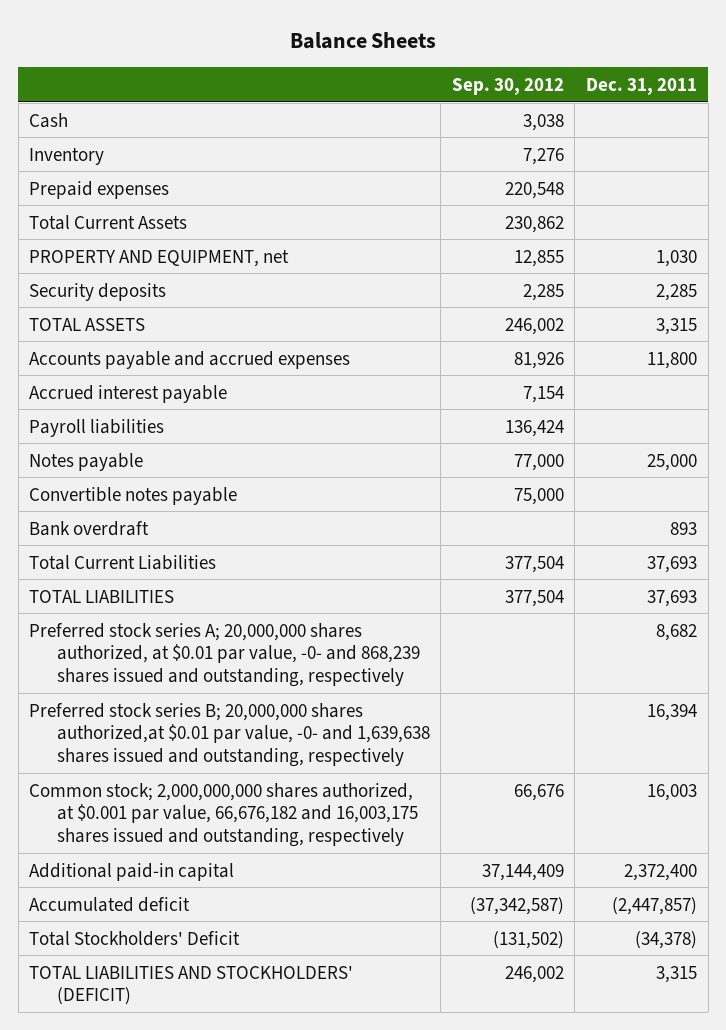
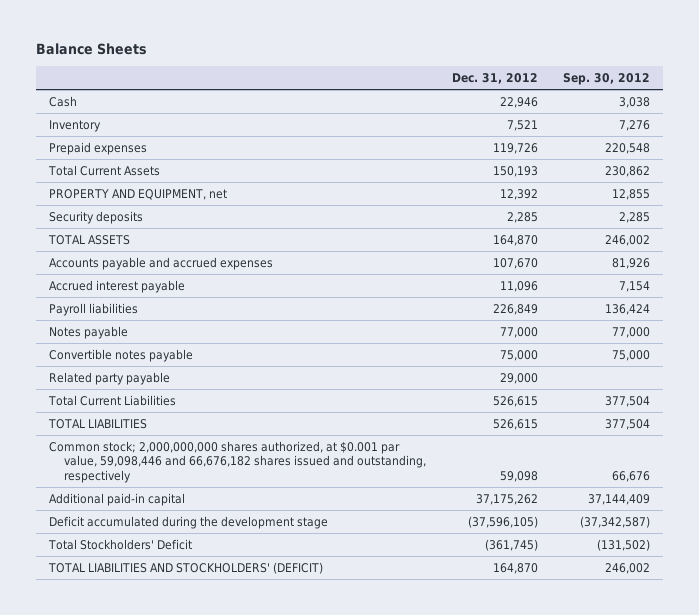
[586,77,698,95] Dec. 31, 2011 -> none
none -> [451,72,538,84] Dec. 31, 2012
[29,520,150,536] Bank overdraft -> none
none -> [49,371,171,385] Related party payable
[29,622,420,688] Preferred stock series A; 20,000,000 shares authorized, at $0.01 par value, -0- and 868,239 shares issued and outstanding, respectively -> none
[29,702,430,768] Preferred stock series B; 20,000,000 shares authorized,at $0.01 par value, -0- and 1,639,638 shares issued and outstanding, respectively -> none
[29,782,418,848] Common stock; 2,000,000,000 shares authorized, at $0.001 par value, 66,676,182 and 16,003,175 shares issued and outstanding, respectively -> [49,440,427,483] Common stock; 2,000,000,000 shares authorized, at $0.001 par value, 59,098,446 and 66,676,182 shares issued and outstanding, respectively
[29,896,191,912] Accumulated deficit -> [49,515,329,529] Deficit accumulated during the development stage

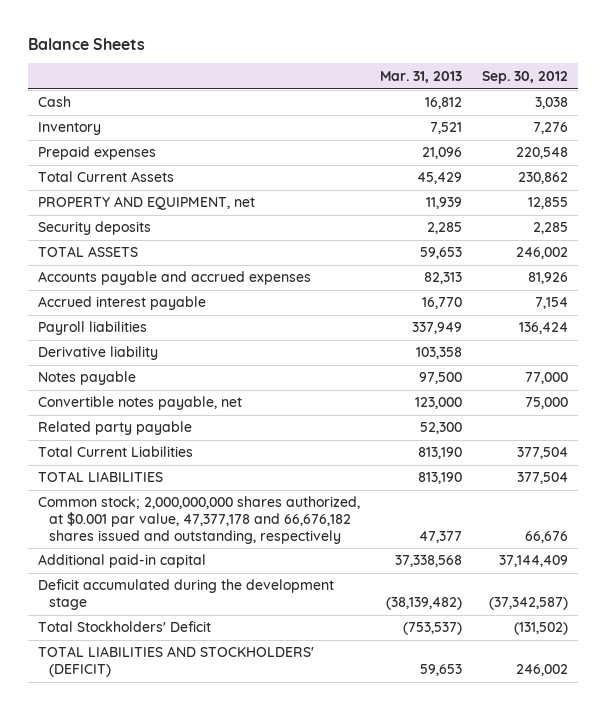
[451,72,538,84] Dec. 31, 2012 -> none
none -> [379,70,462,83] Mar. 31, 2013
none -> [38,346,159,361] Derivative liability
[49,348,194,362] Convertible notes payable -> [38,396,243,411] Convertible notes payable, net
[49,440,427,483] Common stock; 2,000,000,000 shares authorized, at $0.001 par value, 59,098,446 and 66,676,182 shares issued and outstanding, respectively -> [38,496,361,544] Common stock; 2,000,000,000 shares authorized, at $0.001 par value, 47,377,178 and 66,676,182 shares issued and outstanding, respectively

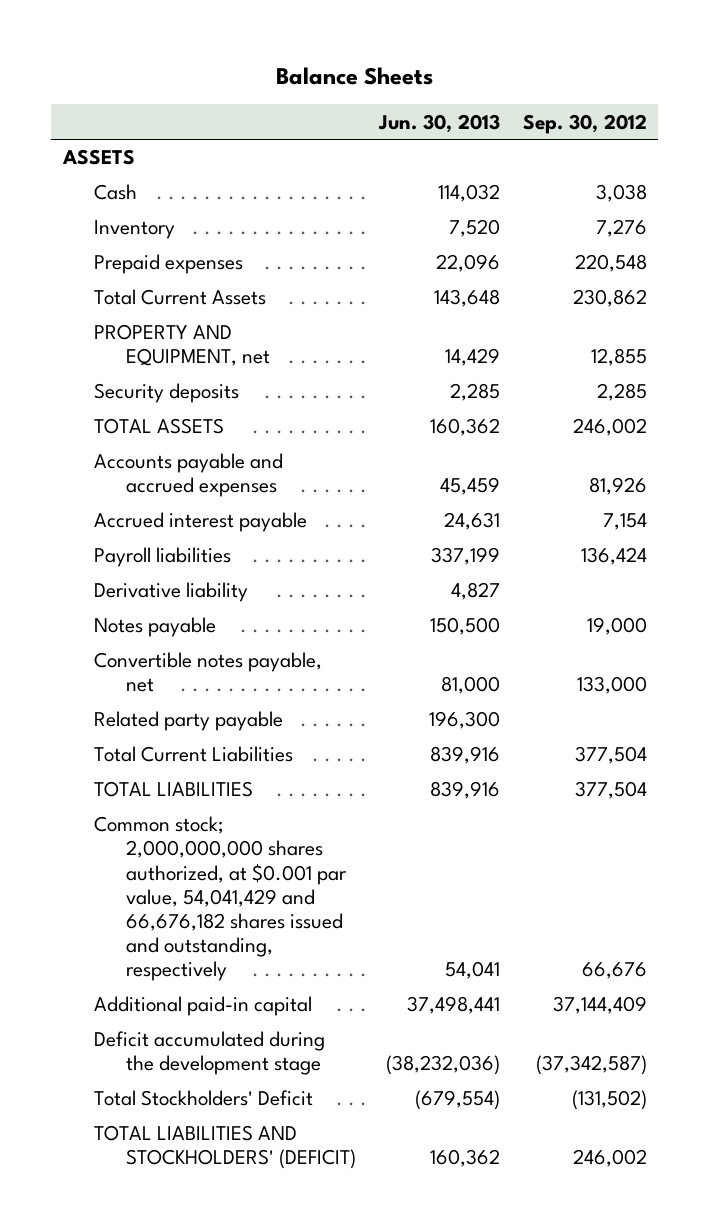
[379,70,462,83] Mar. 31, 2013 -> none
none -> [377,113,500,133] Jun. 30, 2013
none -> [61,149,135,166] ASSETS
[524,372,568,385] 77,000 -> [586,617,647,636] 19,000
[524,397,568,410] 75,000 -> [576,676,647,695] 133,000
[38,496,361,544] Common stock; 2,000,000,000 shares authorized, at $0.001 par value, 47,377,178 and 66,676,182 shares issued and outstanding, respectively -> [94,816,347,981] Common stock; 2,000,000,000 shares authorized, at $0.001 par value, 54,041,429 and 66,676,182 shares issued and outstanding, respectively

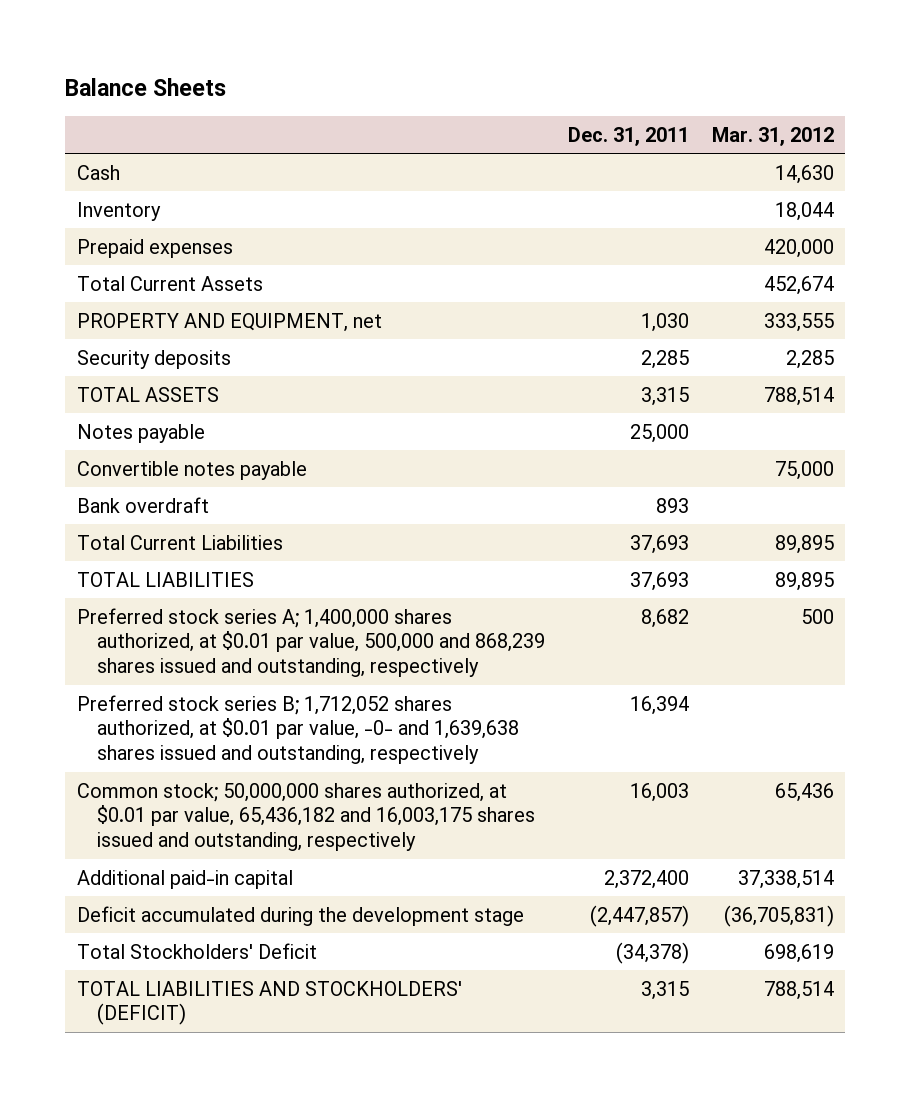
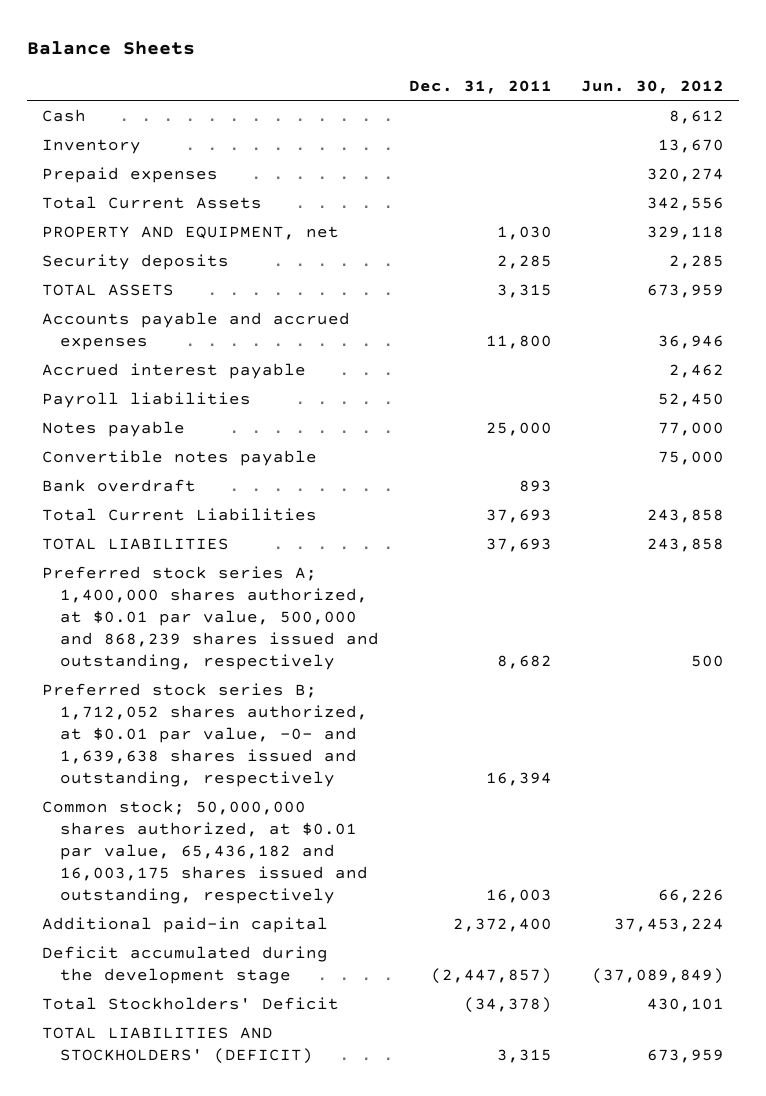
[711,126,834,146] Mar. 31, 2012 -> none
none -> [581,79,725,94] Jun. 30, 2012
none -> [41,311,350,350] Accounts payable and accrued expenses
none -> [41,362,306,379] Accrued interest payable
none -> [41,391,251,408] Payroll liabilities

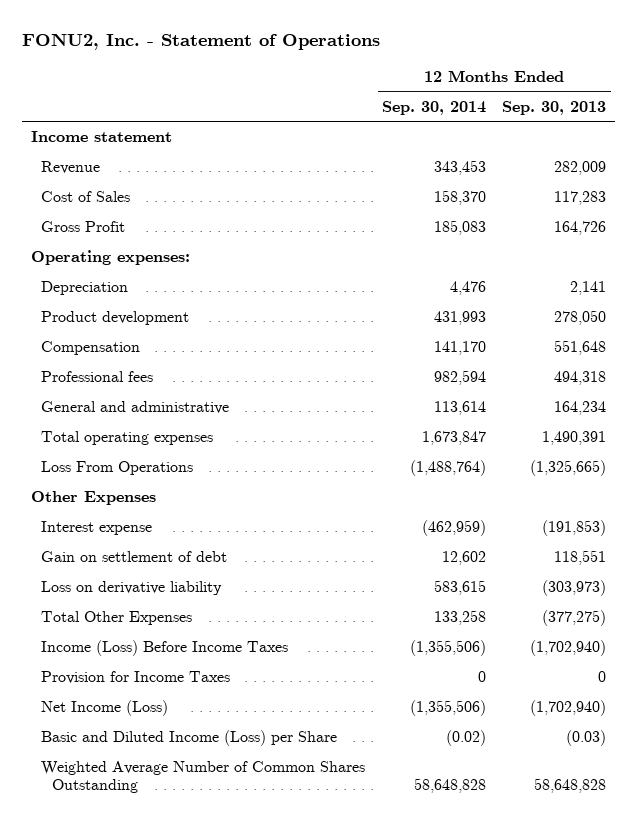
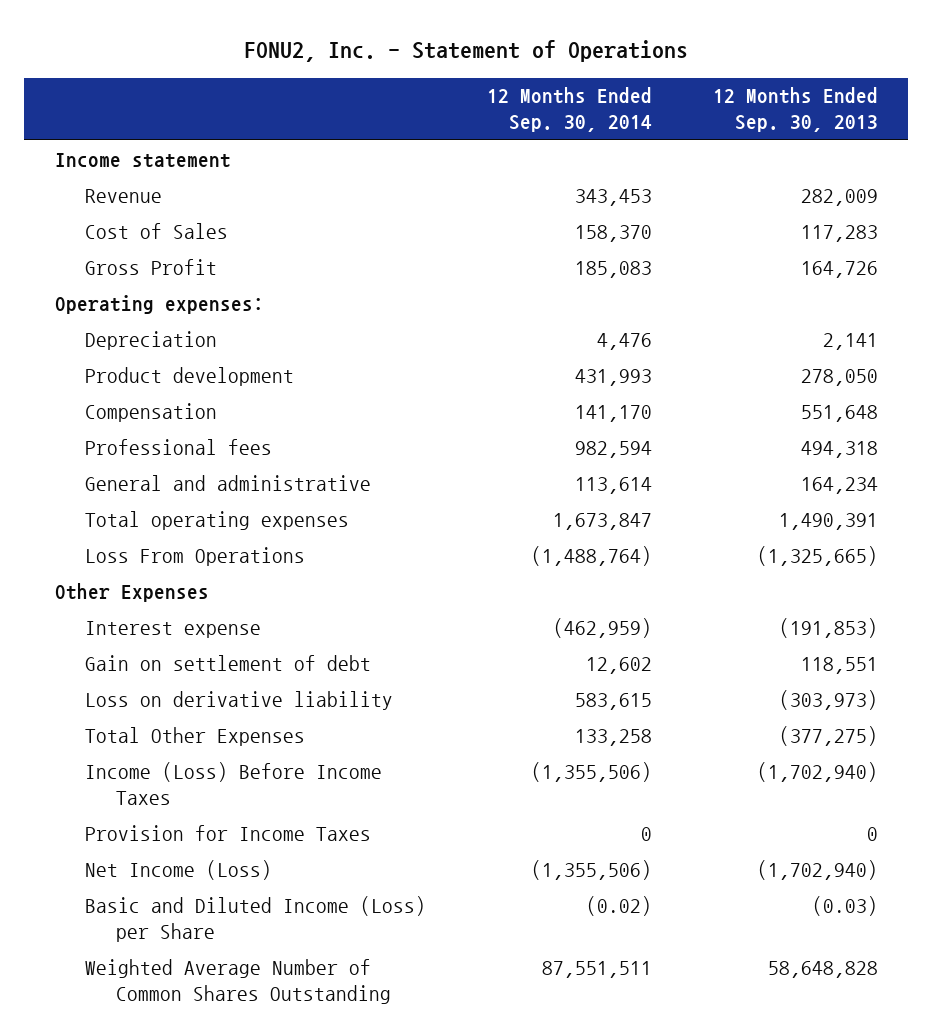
[413,778,486,794] 58,648,828 -> [541,960,652,978] 87,551,511

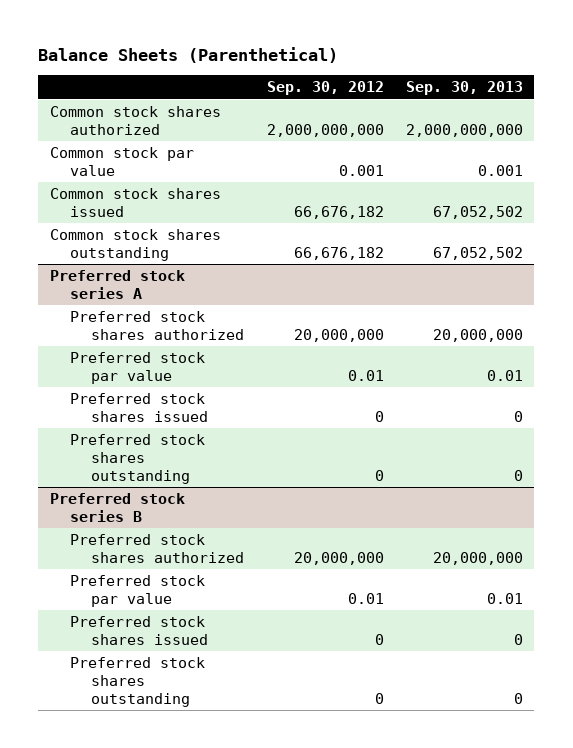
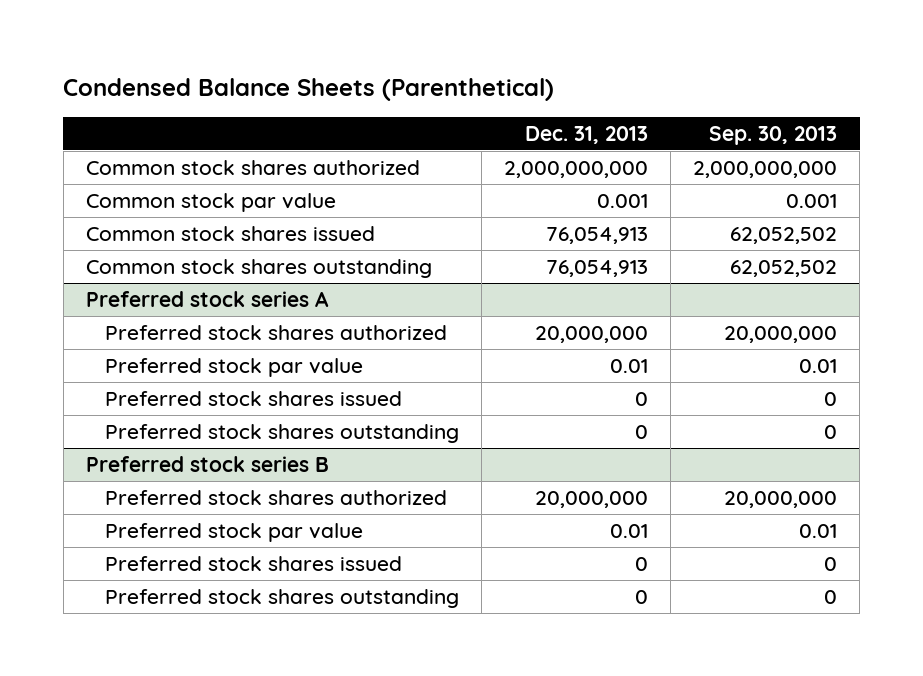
[38,46,339,63] Balance Sheets (Parenthetical) -> [63,77,555,101] Condensed Balance Sheets (Parenthetical)
[266,81,384,96] Sep. 30, 2012 -> none
none -> [524,125,648,144] Dec. 31, 2013
[433,205,524,219] 67,052,502 -> [730,226,838,244] 62,052,502
[433,246,524,260] 67,052,502 -> [730,259,838,277] 62,052,502

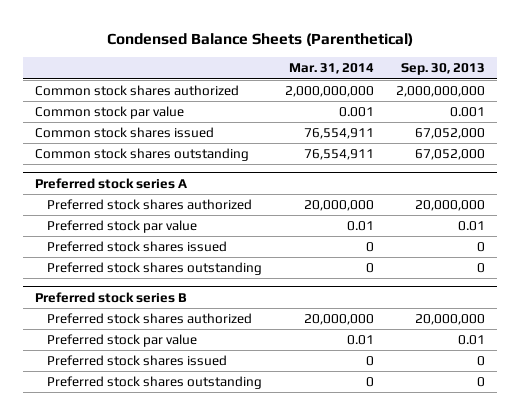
[524,125,648,144] Dec. 31, 2013 -> none
none -> [288,63,374,75] Mar. 31, 2014
[730,226,838,244] 62,052,502 -> [415,128,486,140] 67,052,000
[730,259,838,277] 62,052,502 -> [415,149,486,161] 67,052,000

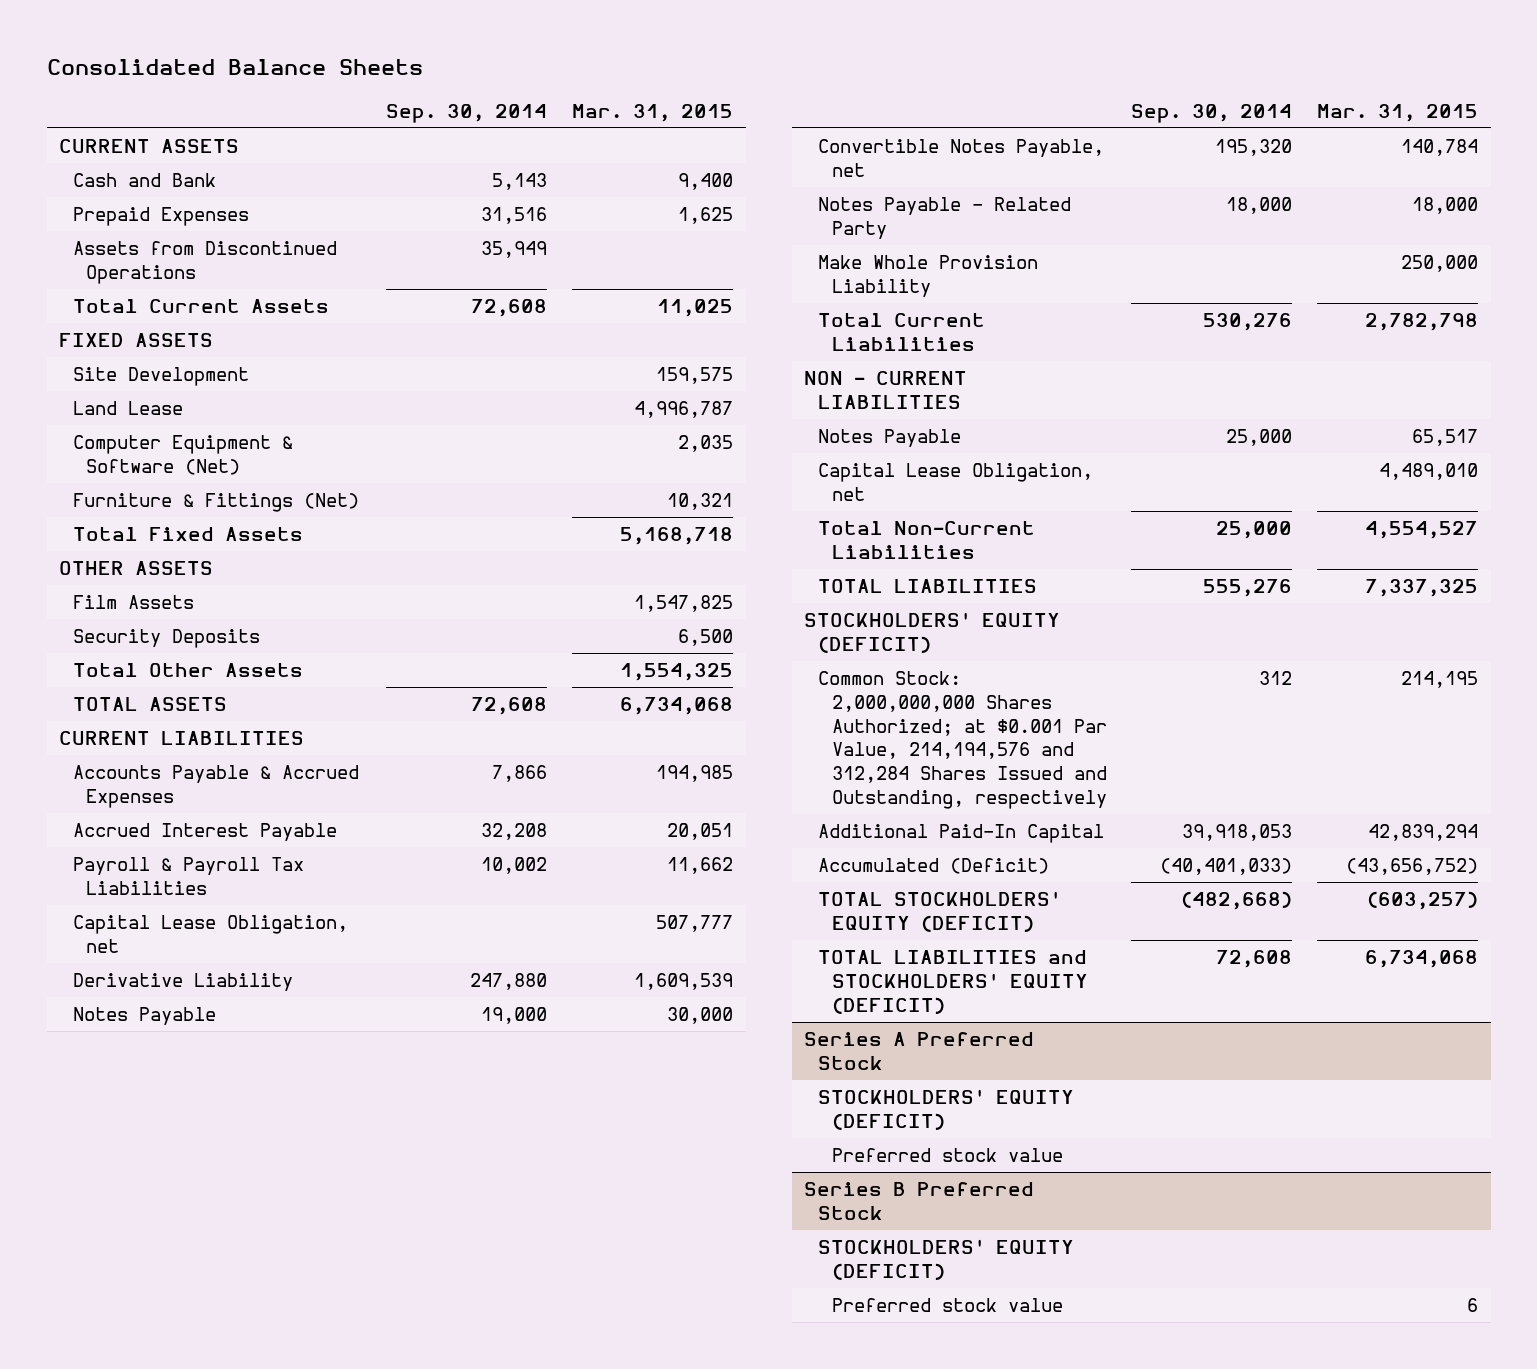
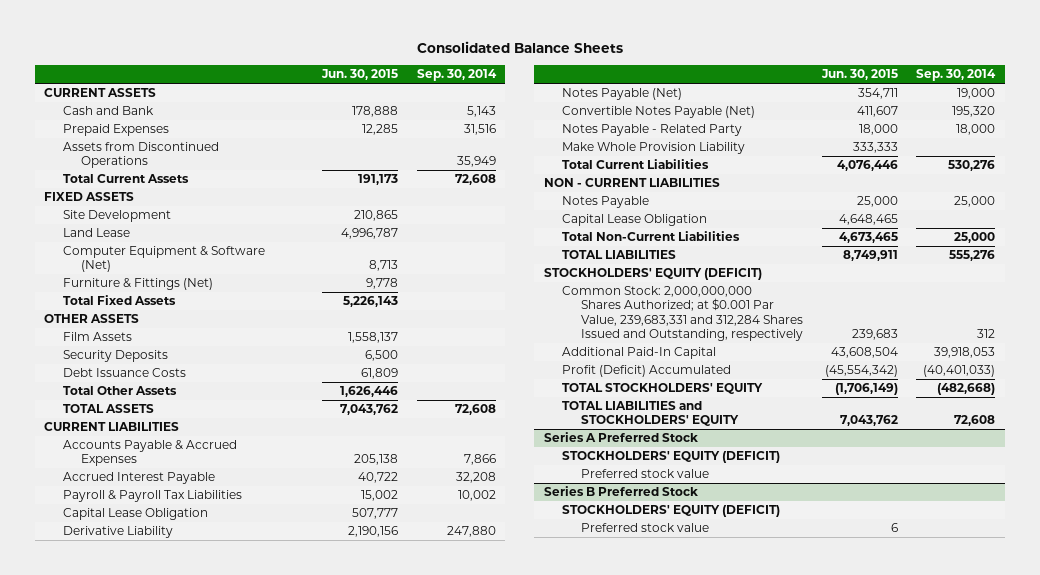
[572,103,734,122] Mar. 31, 2015 -> none
none -> [320,69,398,81] Jun. 30, 2015
none -> [62,368,186,378] Debt Issuance Costs
[72,915,348,953] Capital Lease Obligation, net -> [62,508,208,521] Capital Lease Obligation
[72,1007,216,1026] Notes Payable -> [562,88,683,101] Notes Payable (Net)
[817,139,1104,177] Convertible Notes Payable, net -> [562,106,756,119] Convertible Notes Payable (Net)
[817,463,1093,501] Capital Lease Obligation, net -> [562,214,708,227] Capital Lease Obligation
[817,671,1107,809] Common Stock: 2,000,000,000 Shares Authorized; at $0.001 Par Value, 214,194,576 and 312,284 Shares Issued and Outstanding, respectively -> [562,286,803,341] Common Stock: 2,000,000,000 Shares Authorized; at $0.001 Par Value, 239,683,331 and 312,284 Shares Issued and Outstanding, respectively
[817,858,1049,875] Accumulated (Deficit) -> [562,365,732,378] Profit (Deficit) Accumulated
[817,891,1061,932] TOTAL STOCKHOLDERS' EQUITY (DEFICIT) -> [562,383,764,395] TOTAL STOCKHOLDERS' EQUITY
[817,950,1088,1014] TOTAL LIABILITIES and STOCKHOLDERS' EQUITY (DEFICIT) -> [562,401,739,427] TOTAL LIABILITIES and STOCKHOLDERS' EQUITY

